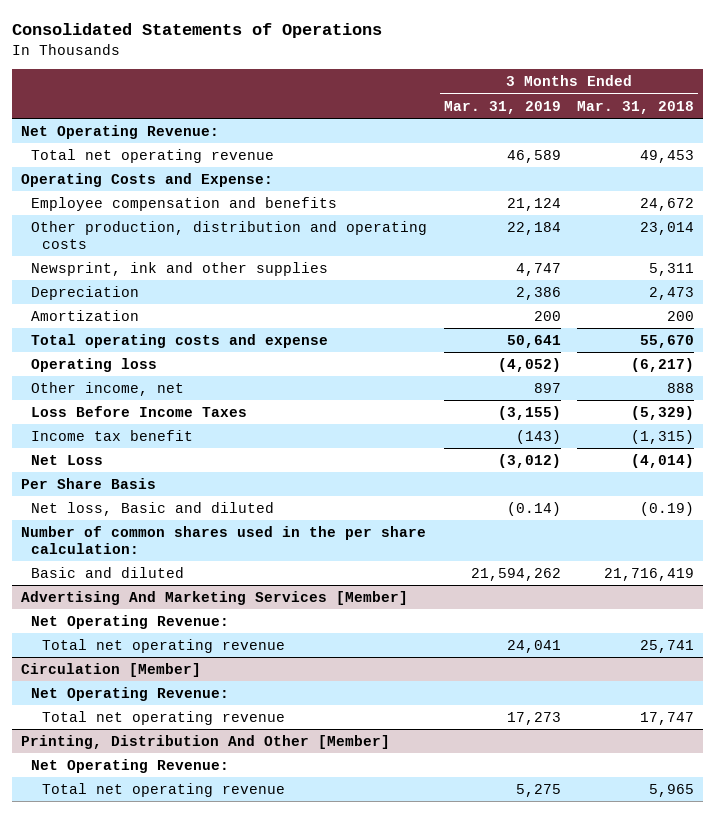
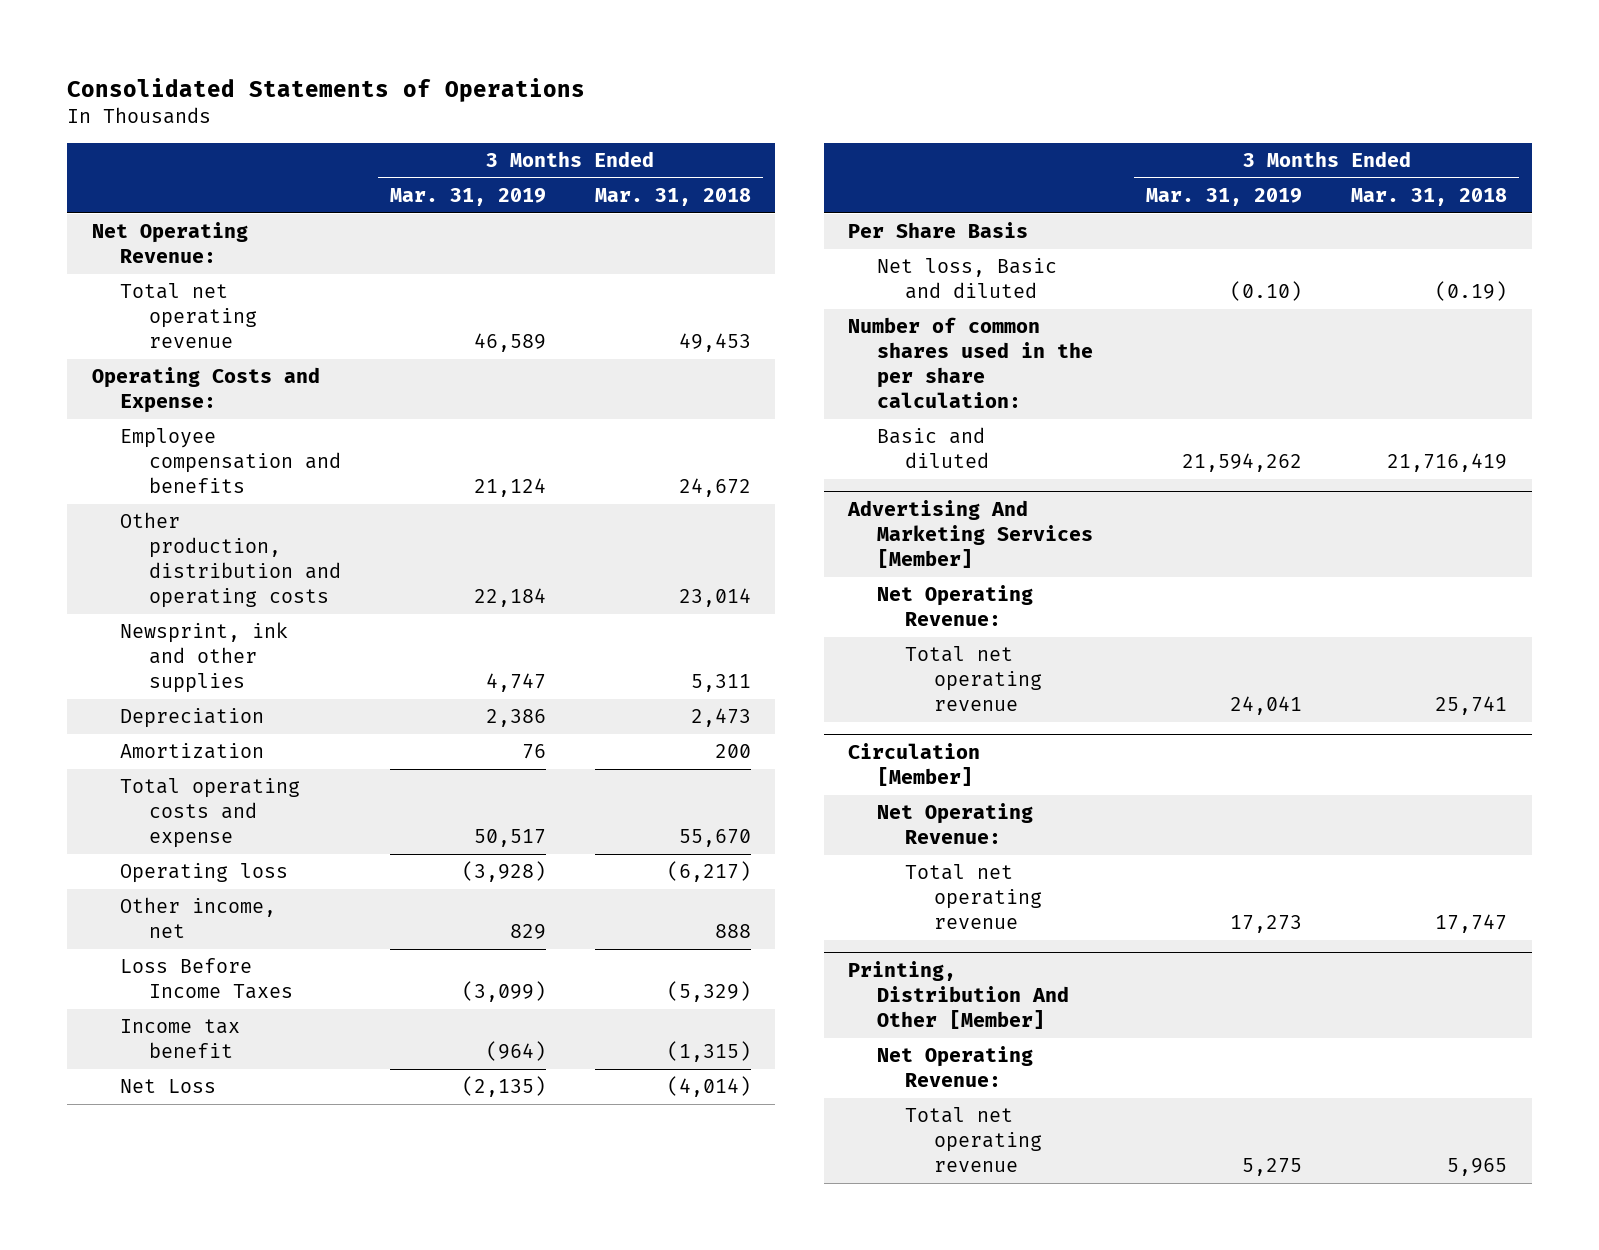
[533,311,561,322] 200 -> [521,744,546,760] 76
[506,335,561,349] 50,641 -> [473,829,546,848] 50,517
[497,358,561,373] (4,052) -> [461,861,546,883] (3,928)
[533,383,561,394] 897 -> [509,924,546,940] 829
[497,406,561,421] (3,155) -> [461,981,546,1003] (3,099)
[515,430,561,445] (143) -> [485,1041,546,1062] (964)
[497,454,561,469] (3,012) -> [461,1076,546,1098] (2,135)
[506,502,561,517] (0.14) -> [1230,281,1303,302] (0.10)

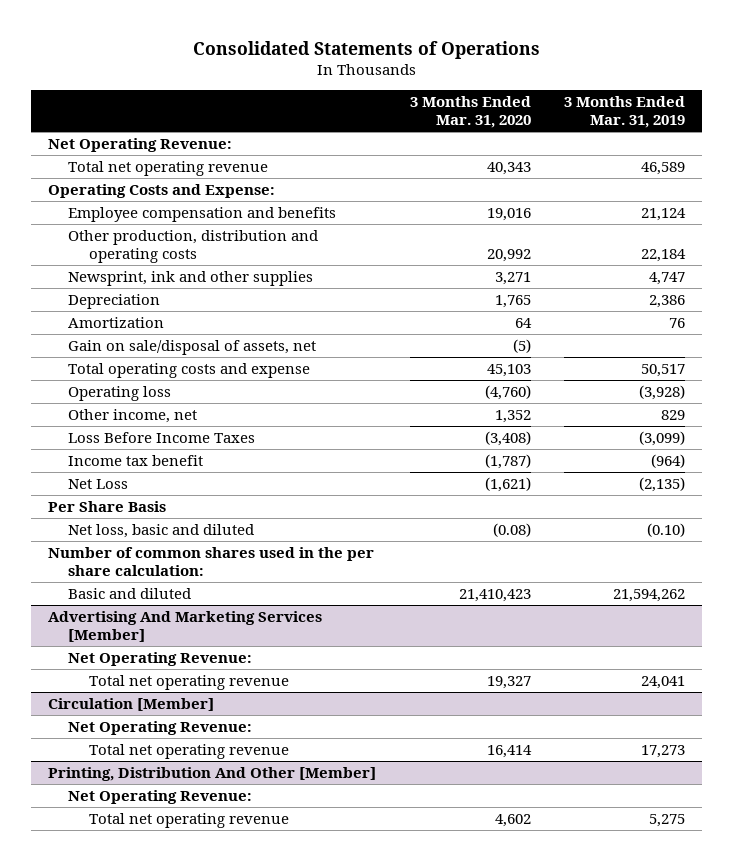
[594,188,751,207] Mar. 31, 2018 -> none
none -> [409,96,531,129] 3 Months Ended Mar. 31, 2020
none -> [68,340,317,356] Gain on sale/disposal of assets, net
[876,258,1057,300] Net loss, Basic and diluted -> [68,524,255,539] Net loss, basic and diluted

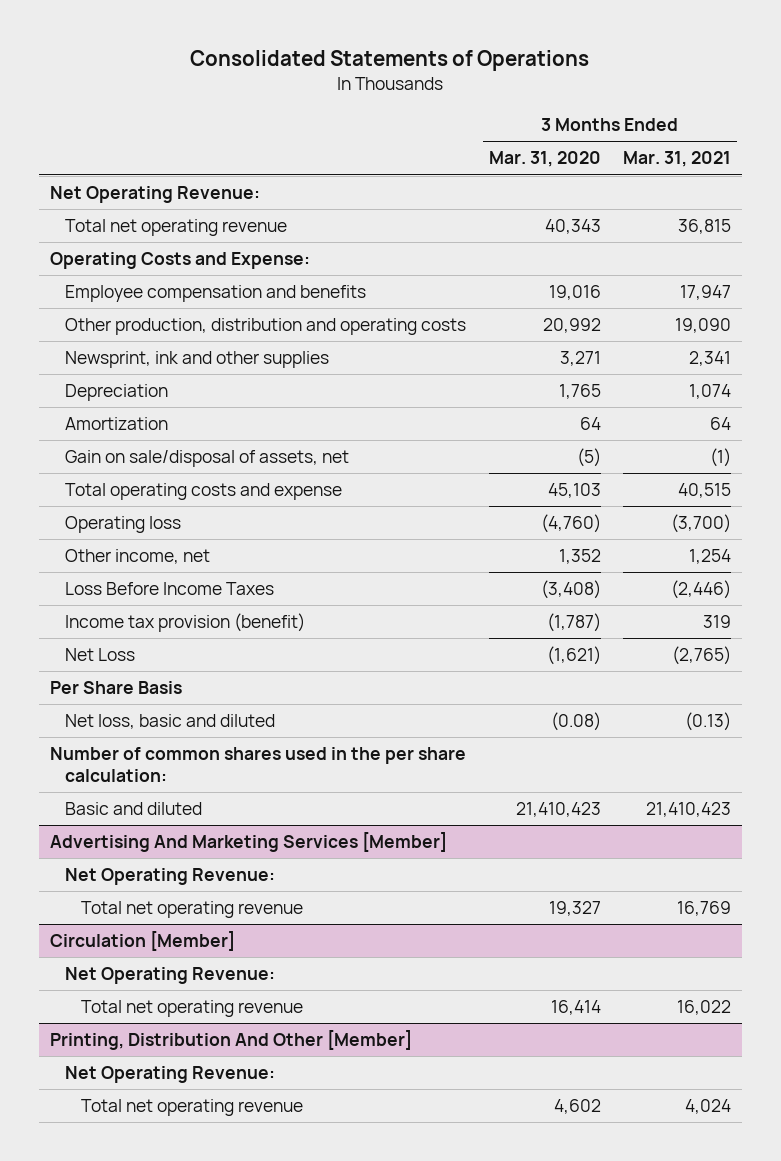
[564,96,686,129] 3 Months Ended Mar. 31, 2019 -> none
none -> [623,151,732,168] Mar. 31, 2021
[68,455,204,467] Income tax benefit -> [65,613,306,633] Income tax provision (benefit)

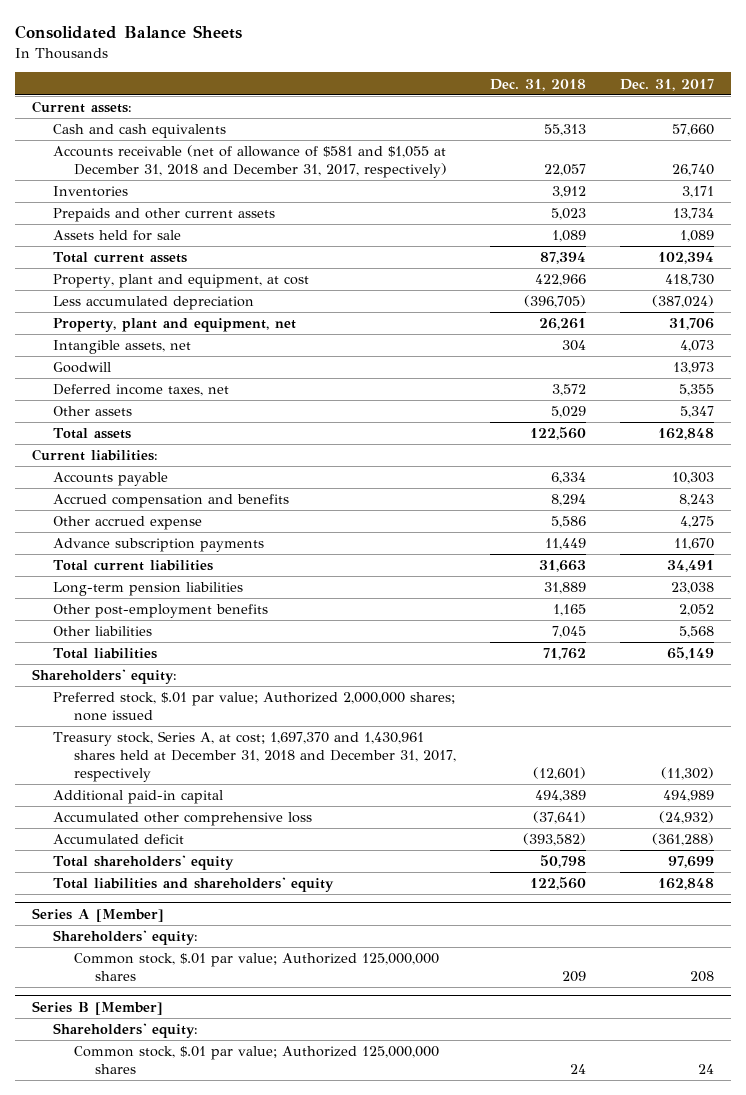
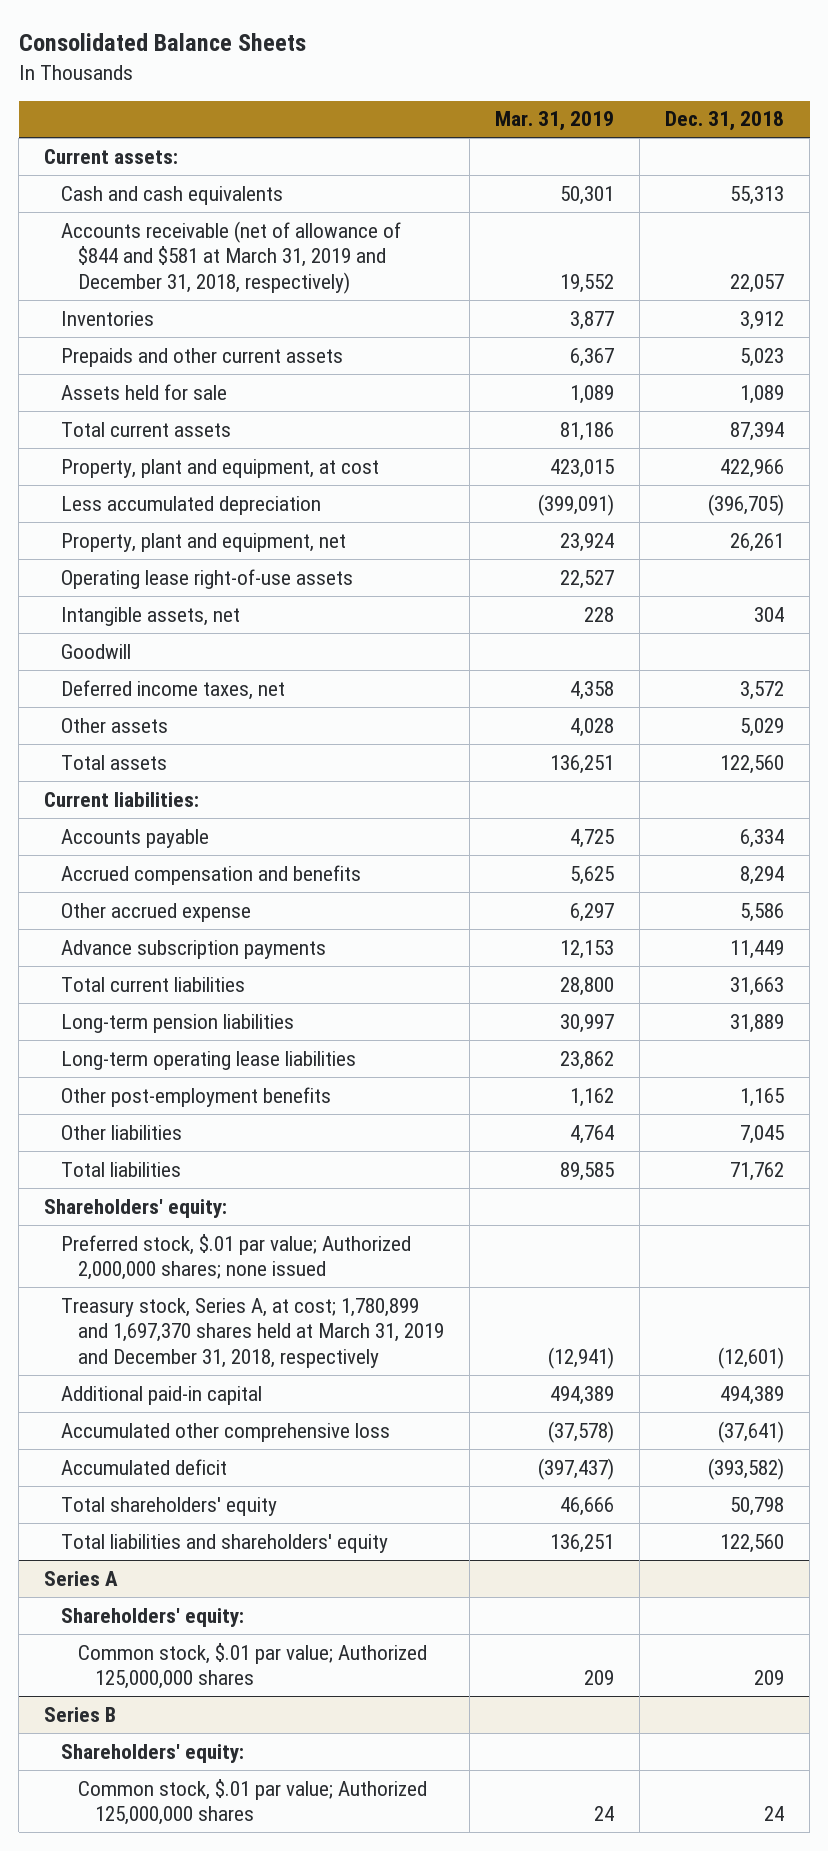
[620,78,715,91] Dec. 31, 2017 -> none
none -> [495,111,615,132] Mar. 31, 2019
[53,145,448,178] Accounts receivable (net of allowance of $581 and $1,055 at December 31, 2018 and December 31, 2017, respectively) -> [61,220,402,295] Accounts receivable (net of allowance of $844 and $581 at March 31, 2019 and December 31, 2018, respectively)
none -> [61,568,354,589] Operating lease right-of-use assets
none -> [61,1050,357,1070] Long-term operating lease liabilities
[53,731,457,782] Treasury stock, Series A, at cost; 1,697,370 and 1,430,961 shares held at December 31, 2018 and December 31, 2017, respectively -> [61,1297,444,1369] Treasury stock, Series A, at cost; 1,780,899 and 1,697,370 shares held at March 31, 2019 and December 31, 2018, respectively
[32,908,165,923] Series A [Member] -> [44,1570,119,1586] Series A
[32,1001,164,1016] Series B [Member] -> [44,1706,117,1722] Series B

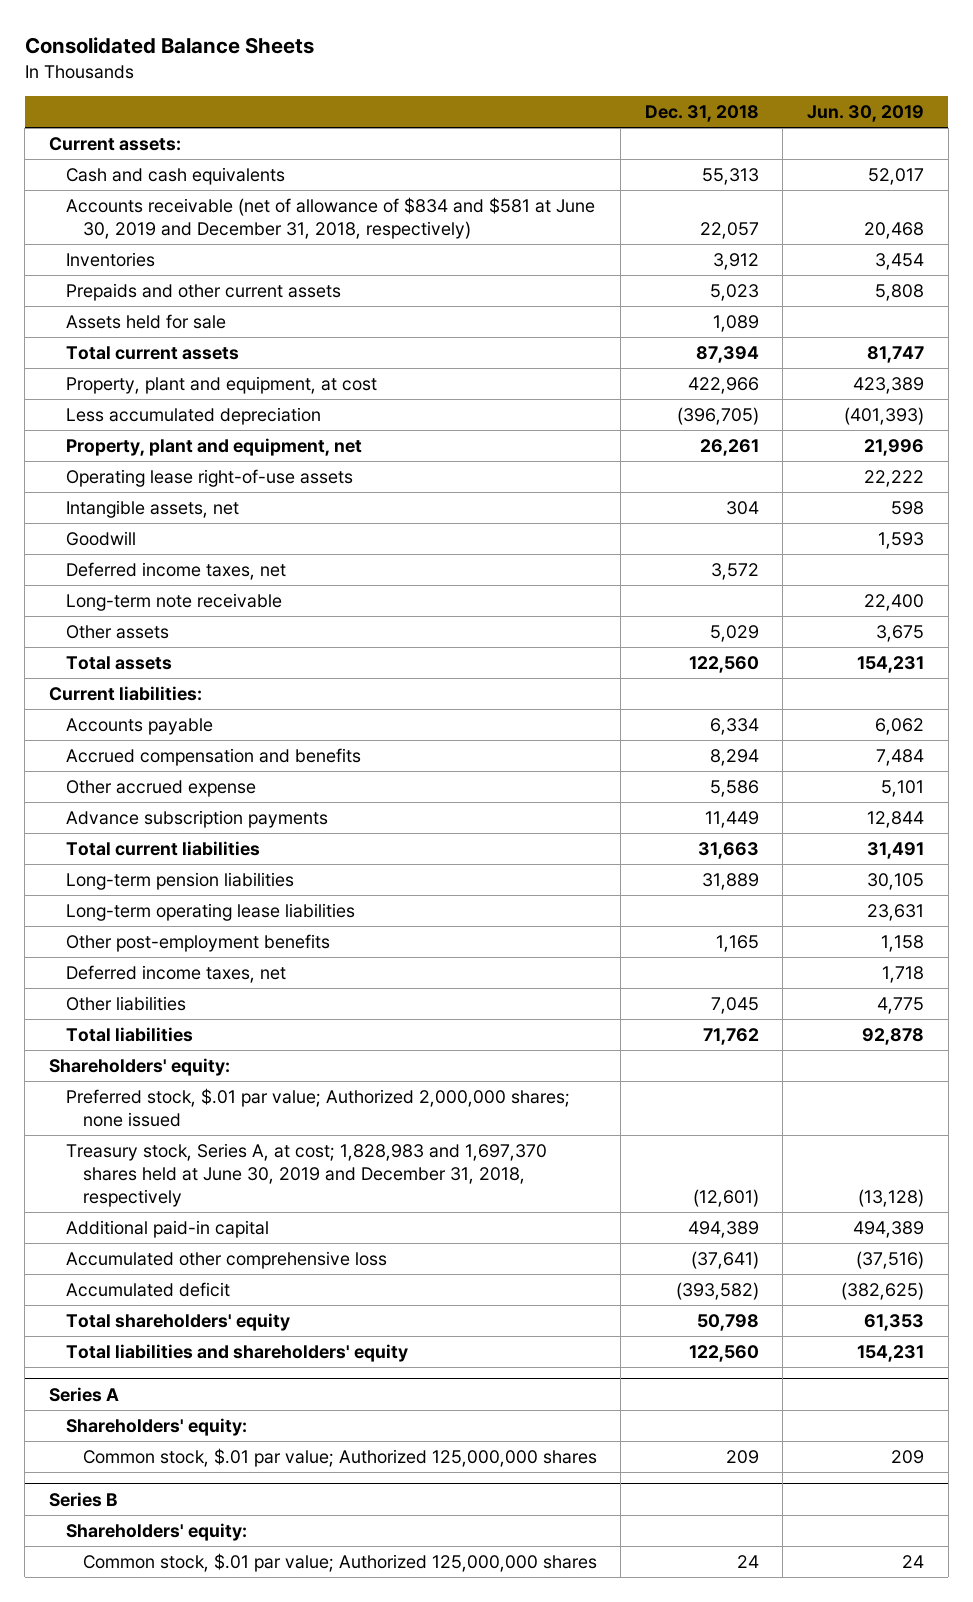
[495,111,615,132] Mar. 31, 2019 -> none
none -> [806,104,924,122] Jun. 30, 2019
[61,220,402,295] Accounts receivable (net of allowance of $844 and $581 at March 31, 2019 and December 31, 2018, respectively) -> [65,197,595,240] Accounts receivable (net of allowance of $834 and $581 at June 30, 2019 and December 31, 2018, respectively)
none -> [65,593,282,612] Long-term note receivable
none -> [65,965,286,984] Deferred income taxes, net
[61,1297,444,1369] Treasury stock, Series A, at cost; 1,780,899 and 1,697,370 shares held at March 31, 2019 and December 31, 2018, respectively -> [65,1143,547,1208] Treasury stock, Series A, at cost; 1,828,983 and 1,697,370 shares held at June 30, 2019 and December 31, 2018, respectively

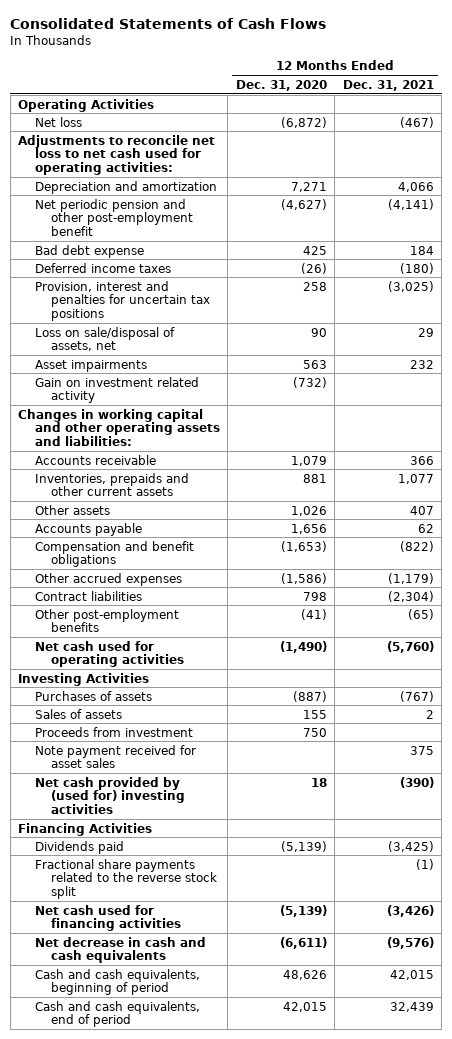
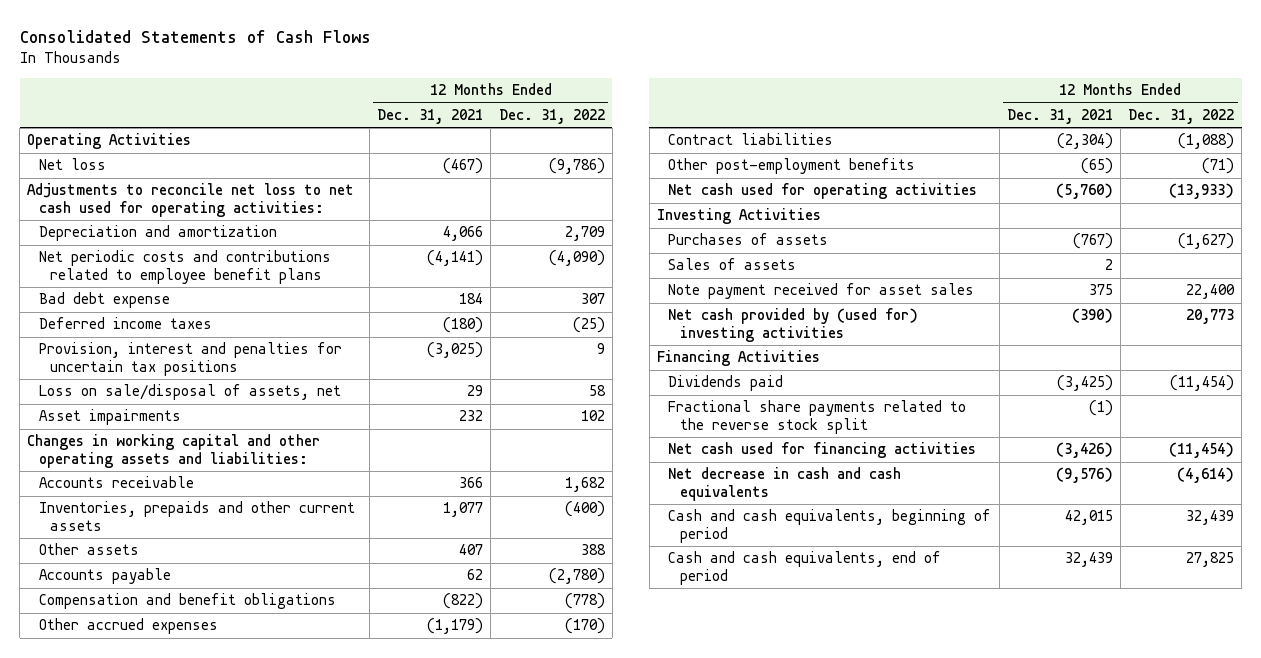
[235,79,327,91] Dec. 31, 2020 -> none
none -> [498,108,605,124] Dec. 31, 2022
[34,198,194,237] Net periodic pension and other post-employment benefit -> [38,250,331,285] Net periodic costs and contributions related to employee benefit plans
[34,376,199,404] Gain on investment related activity -> none
[34,726,193,737] Proceeds from investment -> none

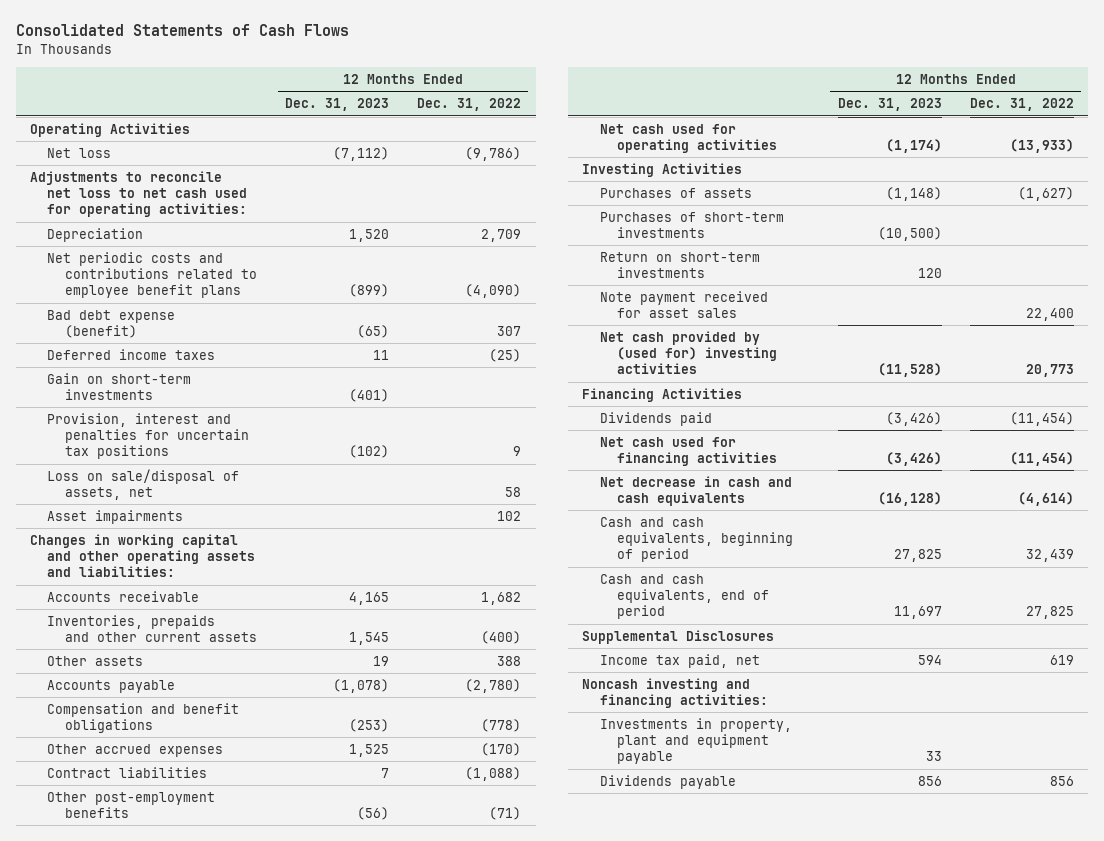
[377,108,484,124] Dec. 31, 2021 -> none
none -> [285,98,390,112] Dec. 31, 2023
[38,225,277,242] Depreciation and amortization -> [47,228,144,243] Depreciation
[38,292,170,309] Bad debt expense -> [47,310,176,339] Bad debt expense (benefit)
none -> [47,373,192,401] Gain on short-term investments
[668,258,797,271] Sales of assets -> none
none -> [599,212,784,239] Purchases of short-term investments
none -> [599,252,760,279] Return on short-term investments
[668,400,967,435] Fractional share payments related to the reverse stock split -> none
none -> [582,630,775,645] Supplemental Disclosures
none -> [599,654,760,669] Income tax paid, net
none -> [582,678,768,709] Noncash investing and financing activities:
none -> [599,718,792,765] Investments in property, plant and equipment payable
none -> [599,775,736,790] Dividends payable

